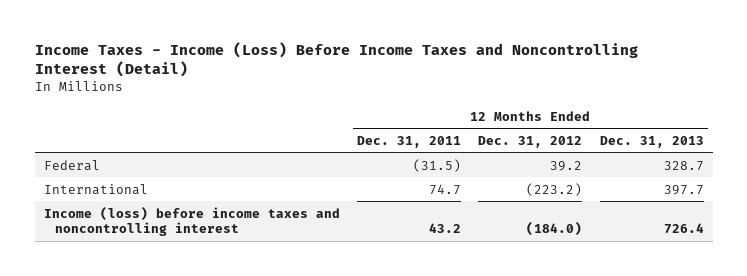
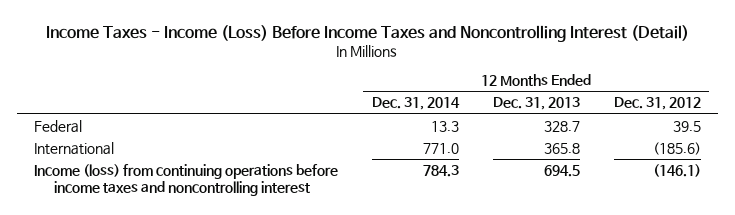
[356,135,461,148] Dec. 31, 2011 -> none
none -> [371,97,460,111] Dec. 31, 2014
[550,160,583,171] 39.2 -> [672,120,701,132] 39.5
[526,182,583,196] (223.2) -> [652,141,701,155] (185.6)
[663,184,704,195] 397.7 -> [543,142,580,154] 365.8
[43,206,340,237] Income (loss) before income taxes and noncontrolling interest -> [33,163,338,196] Income (loss) from continuing operations before income taxes and noncontrolling interest
[526,222,583,237] (184.0) -> [652,163,701,177] (146.1)
[663,223,704,235] 726.4 -> [543,164,580,177] 694.5

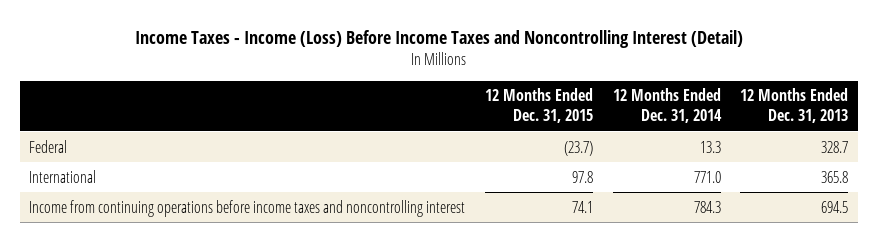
[613,97,701,111] Dec. 31, 2012 -> none
none -> [485,88,594,124] 12 Months Ended Dec. 31, 2015
[33,163,338,196] Income (loss) from continuing operations before income taxes and noncontrolling interest -> [29,199,466,217] Income from continuing operations before income taxes and noncontrolling interest

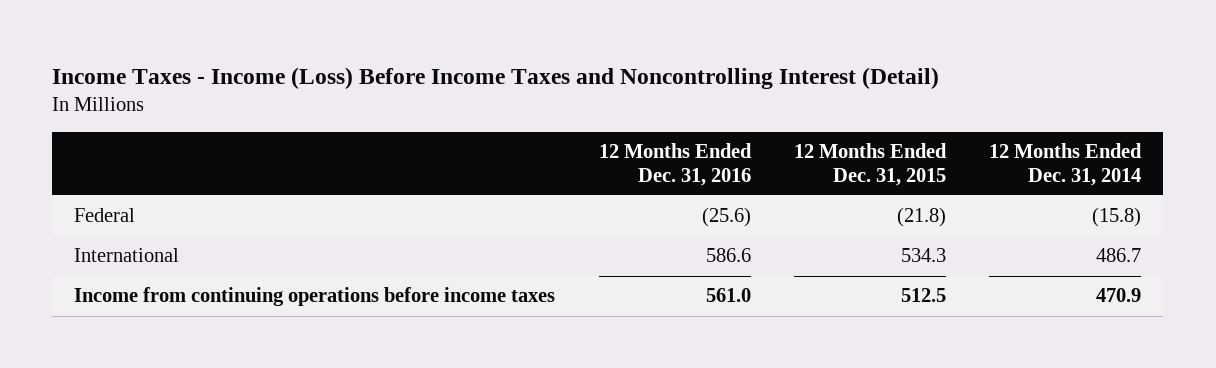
[740,88,849,124] 12 Months Ended Dec. 31, 2013 -> none
none -> [598,142,752,186] 12 Months Ended Dec. 31, 2016
[564,140,594,156] (23.7) -> [896,207,946,228] (21.8)
[699,140,721,153] 13.3 -> [1092,207,1142,228] (15.8)
[572,170,594,183] 97.8 -> [900,248,946,263] 534.3
[693,170,721,183] 771.0 -> [1096,248,1142,263] 486.7
[29,199,466,217] Income from continuing operations before income taxes and noncontrolling interest -> [74,287,556,307] Income from continuing operations before income taxes
[572,200,594,213] 74.1 -> [900,288,946,303] 512.5
[693,200,721,213] 784.3 -> [1096,288,1142,303] 470.9

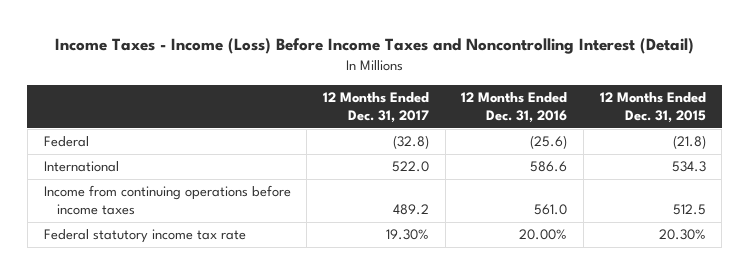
[989,142,1143,186] 12 Months Ended Dec. 31, 2014 -> none
none -> [322,91,429,123] 12 Months Ended Dec. 31, 2017
none -> [43,229,246,244] Federal statutory income tax rate

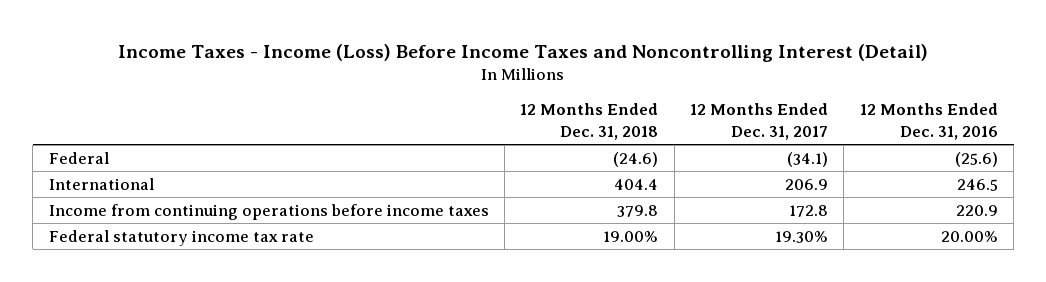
[599,91,706,123] 12 Months Ended Dec. 31, 2015 -> none
none -> [520,103,659,140] 12 Months Ended Dec. 31, 2018
[392,135,429,150] (32.8) -> [787,151,829,167] (34.1)
[391,161,429,173] 522.0 -> [785,178,829,190] 206.9
[530,161,568,173] 586.6 -> [956,178,998,191] 246.5
[392,204,429,216] 489.2 -> [789,204,829,217] 172.8
[534,204,568,216] 561.0 -> [955,204,998,216] 220.9

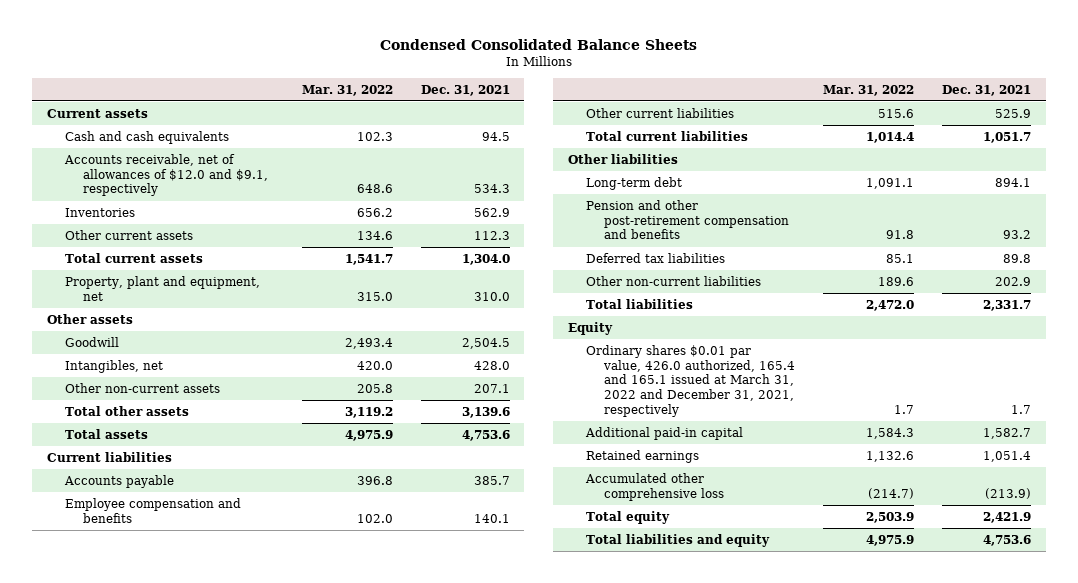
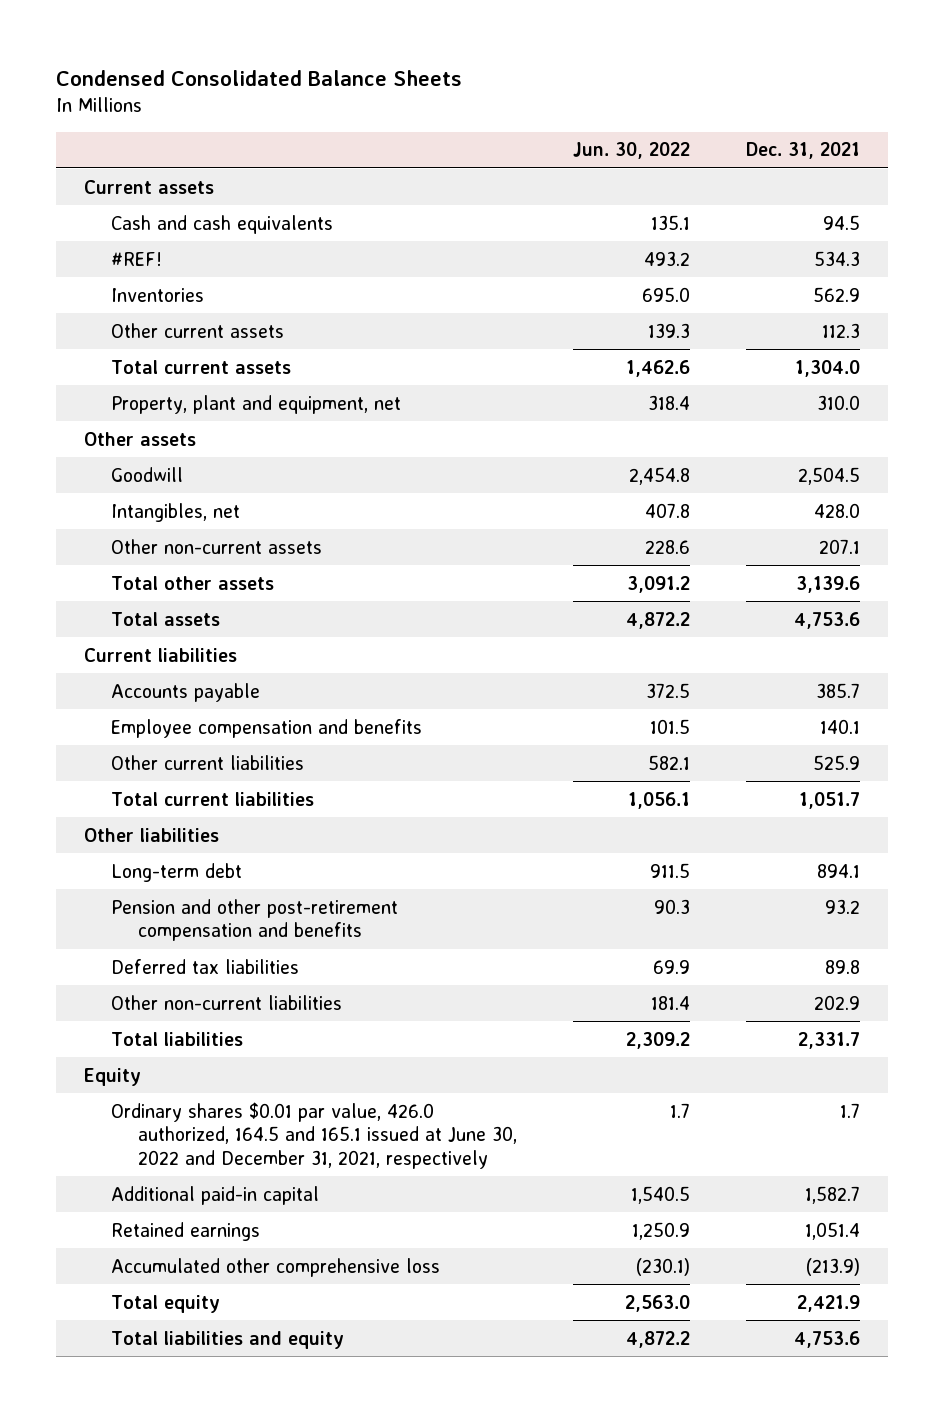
[301,84,393,96] Mar. 31, 2022 -> none
none -> [573,142,691,160] Jun. 30, 2022
[63,153,268,197] Accounts receivable, net of allowances of $12.0 and $9.1, respectively -> [111,251,163,266] #REF!
[585,344,795,417] Ordinary shares $0.01 par value, 426.0 authorized, 165.4 and 165.1 issued at March 31, 2022 and December 31, 2021, respectively -> [111,1101,518,1169] Ordinary shares $0.01 par value, 426.0 authorized, 164.5 and 165.1 issued at June 30, 2022 and December 31, 2021, respectively

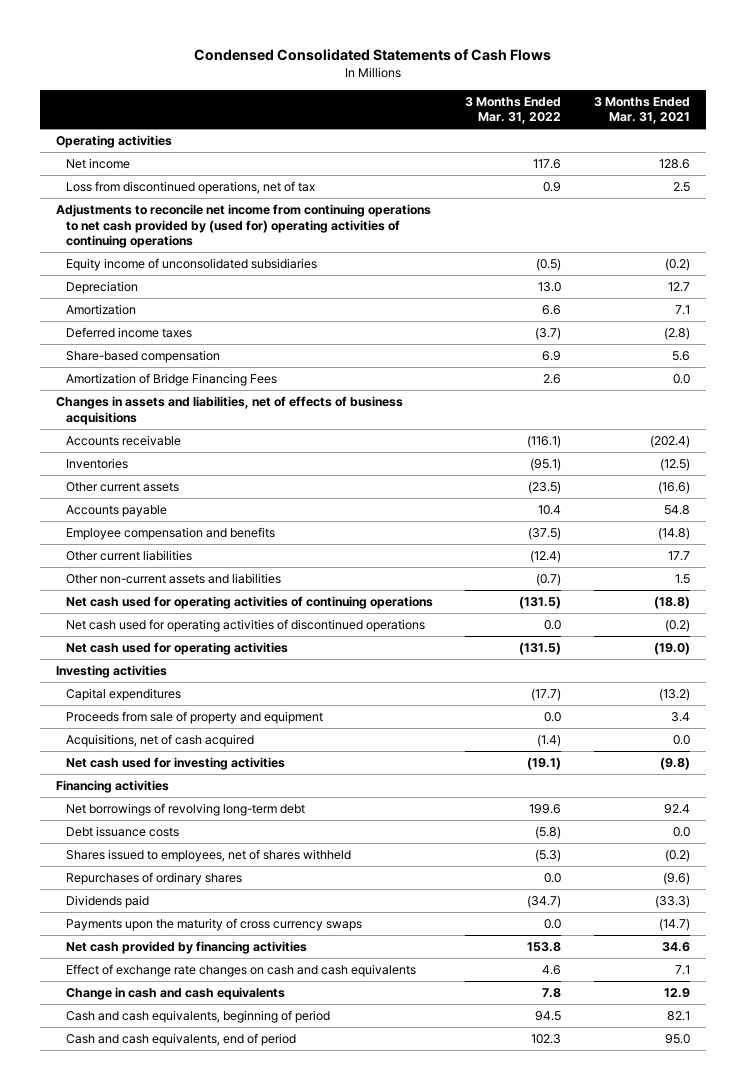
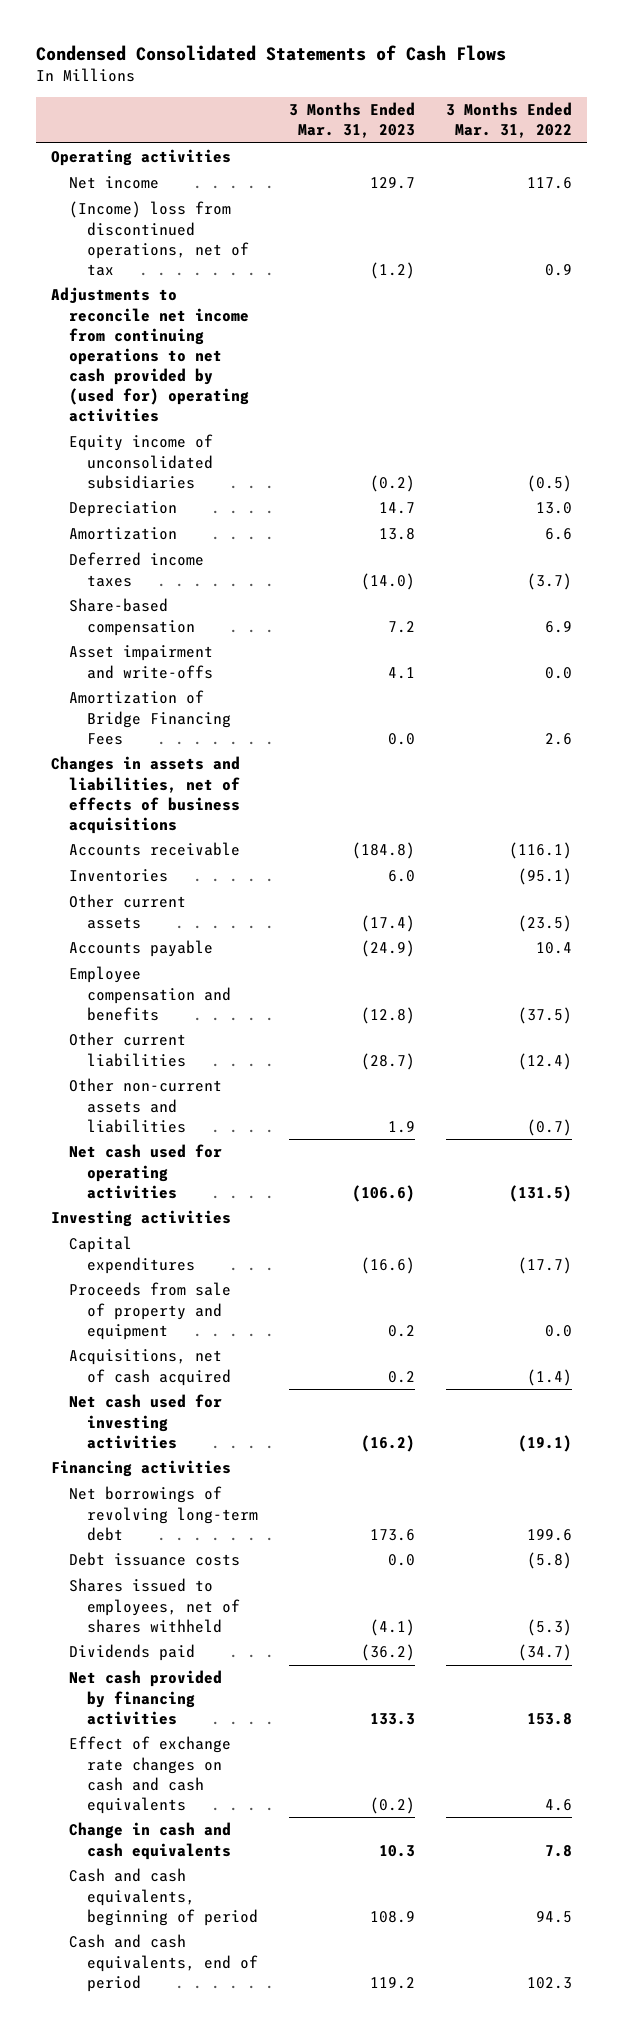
[593,96,690,125] 3 Months Ended Mar. 31, 2021 -> none
none -> [289,102,416,139] 3 Months Ended Mar. 31, 2023
[65,181,315,195] Loss from discontinued operations, net of tax -> [69,201,250,276] (Income) loss from discontinued operations, net of tax
[56,204,432,248] Adjustments to reconcile net income from continuing operations to net cash provided by (used for) operating activities of continuing operations -> [51,287,250,423] Adjustments to reconcile net income from continuing operations to net cash provided by (used for) operating activities
none -> [69,645,214,679] Asset impairment and write-offs
[65,596,433,610] Net cash used for operating activities of continuing operations -> none
[65,619,425,633] Net cash used for operating activities of discontinued operations -> none
[65,872,242,886] Repurchases of ordinary shares -> none
[65,918,362,932] Payments upon the maturity of cross currency swaps -> none

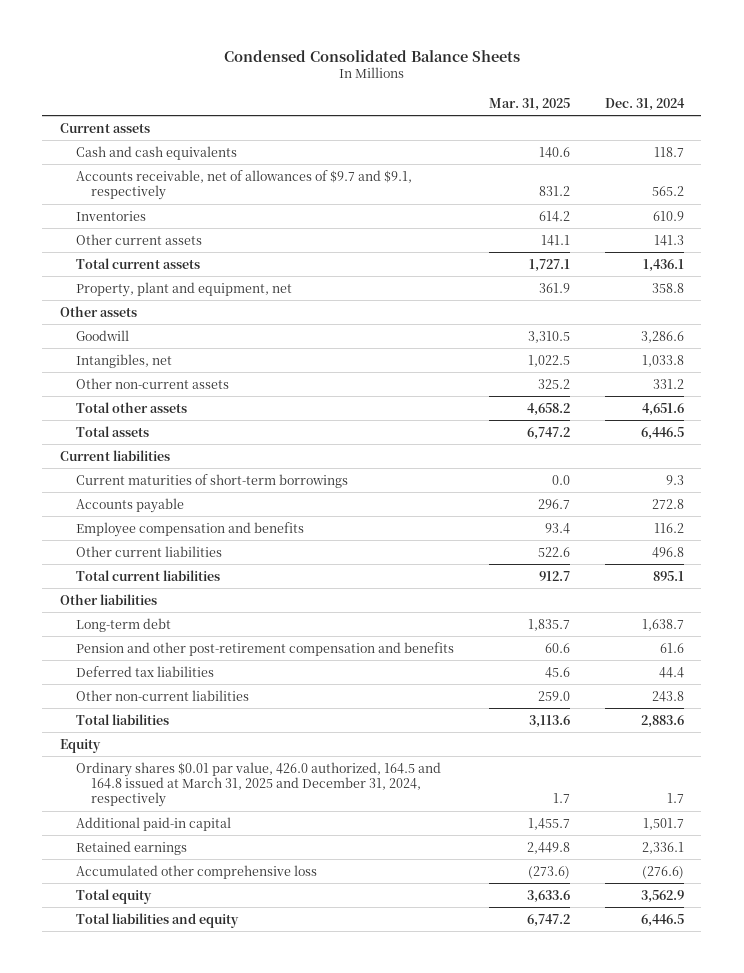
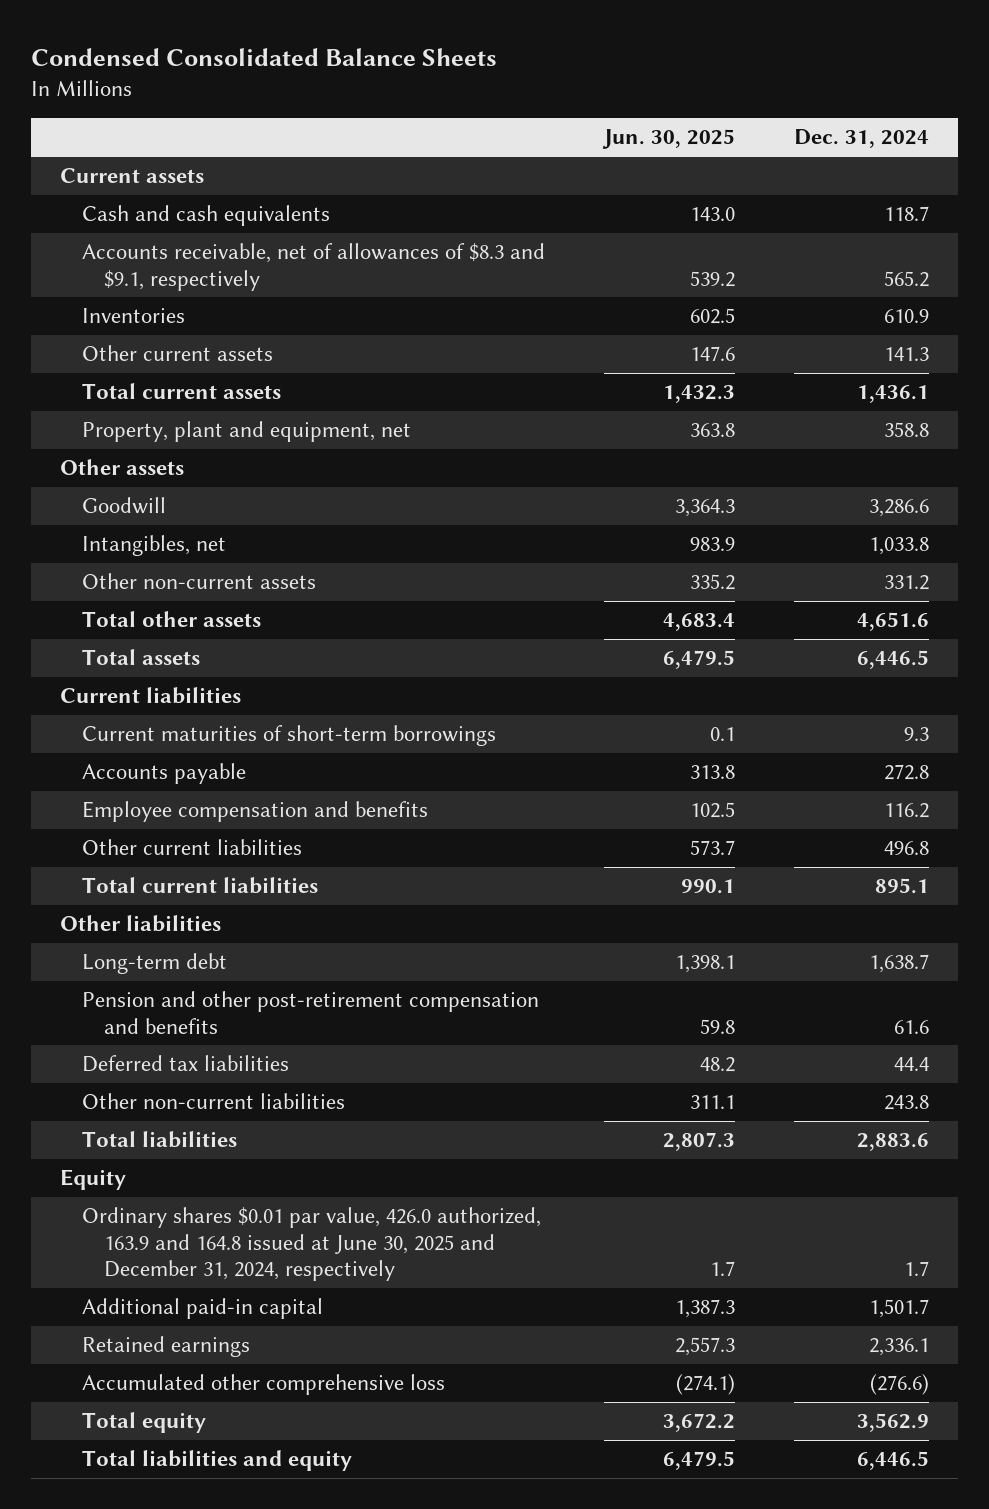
[488,97,570,111] Mar. 31, 2025 -> none
none -> [602,129,736,150] Jun. 30, 2025
[75,169,412,200] Accounts receivable, net of allowances of $9.7 and $9.1, respectively -> [82,243,546,291] Accounts receivable, net of allowances of $8.3 and $9.1, respectively
[75,761,441,808] Ordinary shares $0.01 par value, 426.0 authorized, 164.5 and 164.8 issued at March 31, 2025 and December 31, 2024, respectively -> [82,1207,542,1281] Ordinary shares $0.01 par value, 426.0 authorized, 163.9 and 164.8 issued at June 30, 2025 and December 31, 2024, respectively

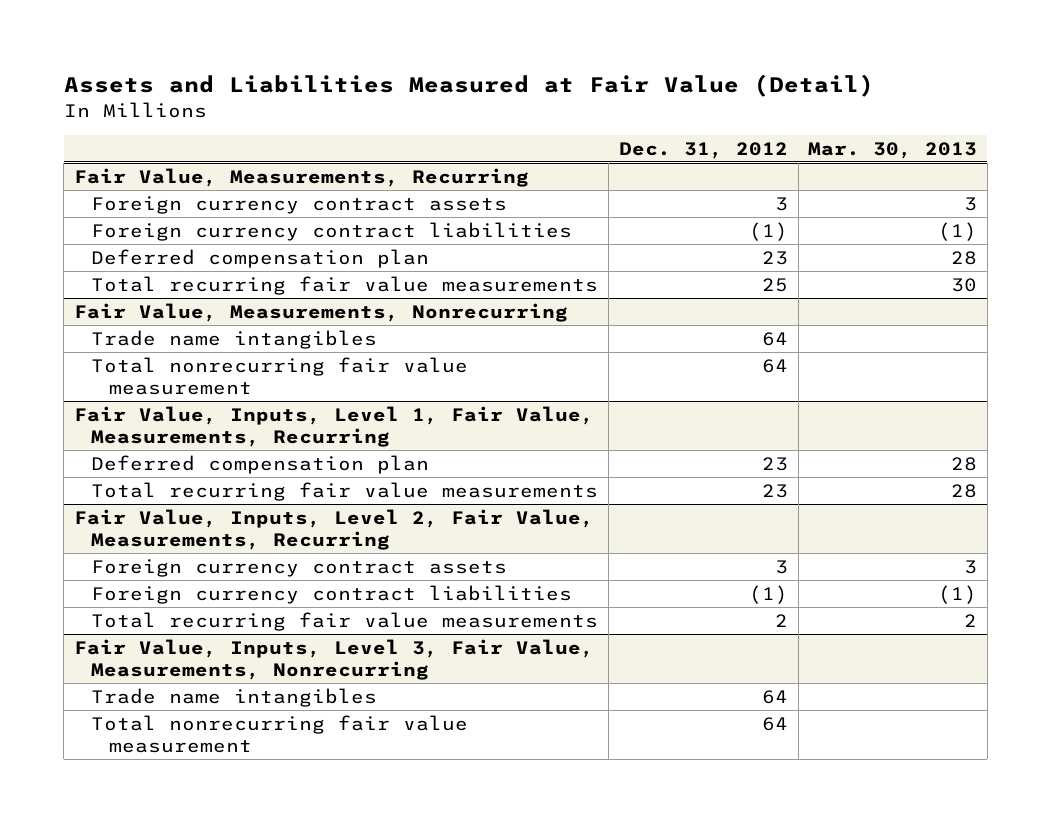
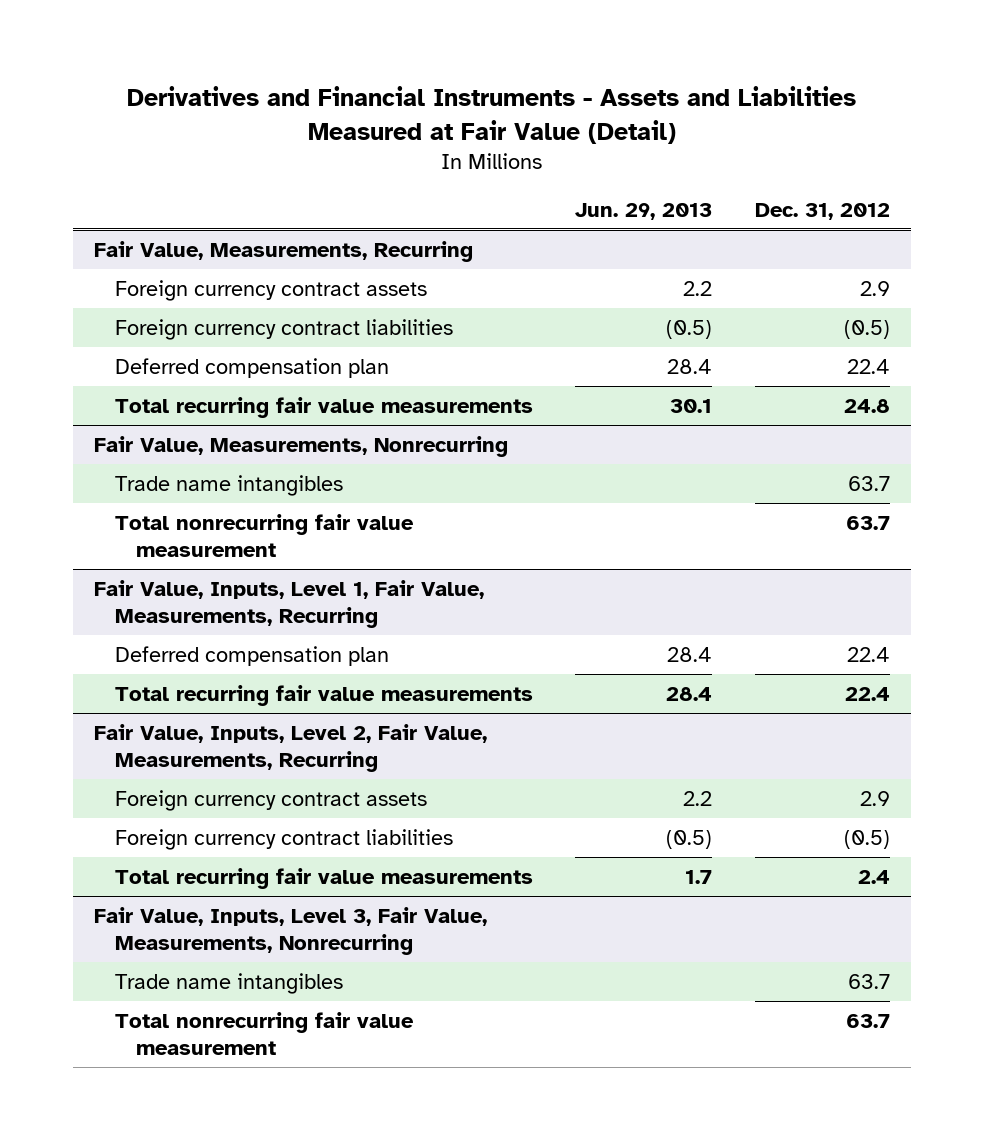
[63,74,874,98] Assets and Liabilities Measured at Fair Value (Detail) -> [126,86,856,144] Derivatives and Financial Instruments - Assets and Liabilities Measured at Fair Value (Detail)
[808,141,978,159] Mar. 30, 2013 -> none
none -> [575,202,713,220] Jun. 29, 2013
[774,196,788,211] 3 -> [859,280,890,296] 2.9
[748,221,788,241] (1) -> [843,319,890,339] (0.5)
[761,250,788,265] 23 -> [846,358,890,374] 22.4
[761,277,788,292] 25 -> [843,398,890,413] 24.8
[761,331,788,346] 64 -> [847,475,890,491] 63.7
[761,358,788,373] 64 -> [845,515,890,530] 63.7
[761,456,788,471] 23 -> [846,646,890,662] 22.4
[761,483,788,498] 23 -> [844,686,890,701] 22.4
[774,559,788,574] 3 -> [859,790,890,806] 2.9
[748,584,788,604] (1) -> [843,829,890,849] (0.5)
[774,613,788,627] 2 -> [857,869,890,884] 2.4
[761,689,788,704] 64 -> [847,973,890,989] 63.7
[761,716,788,731] 64 -> [845,1013,890,1028] 63.7

